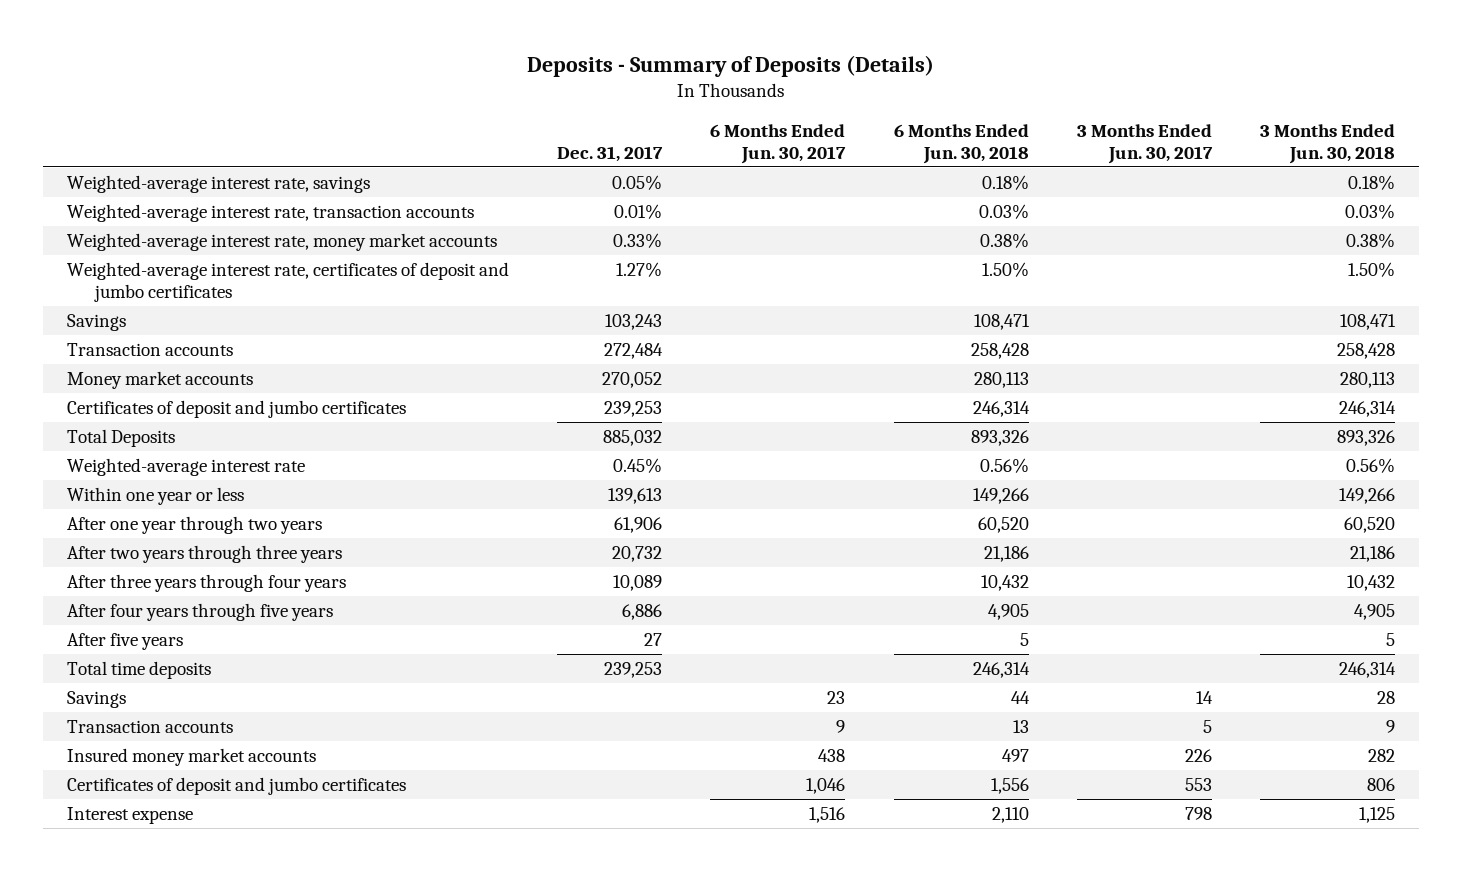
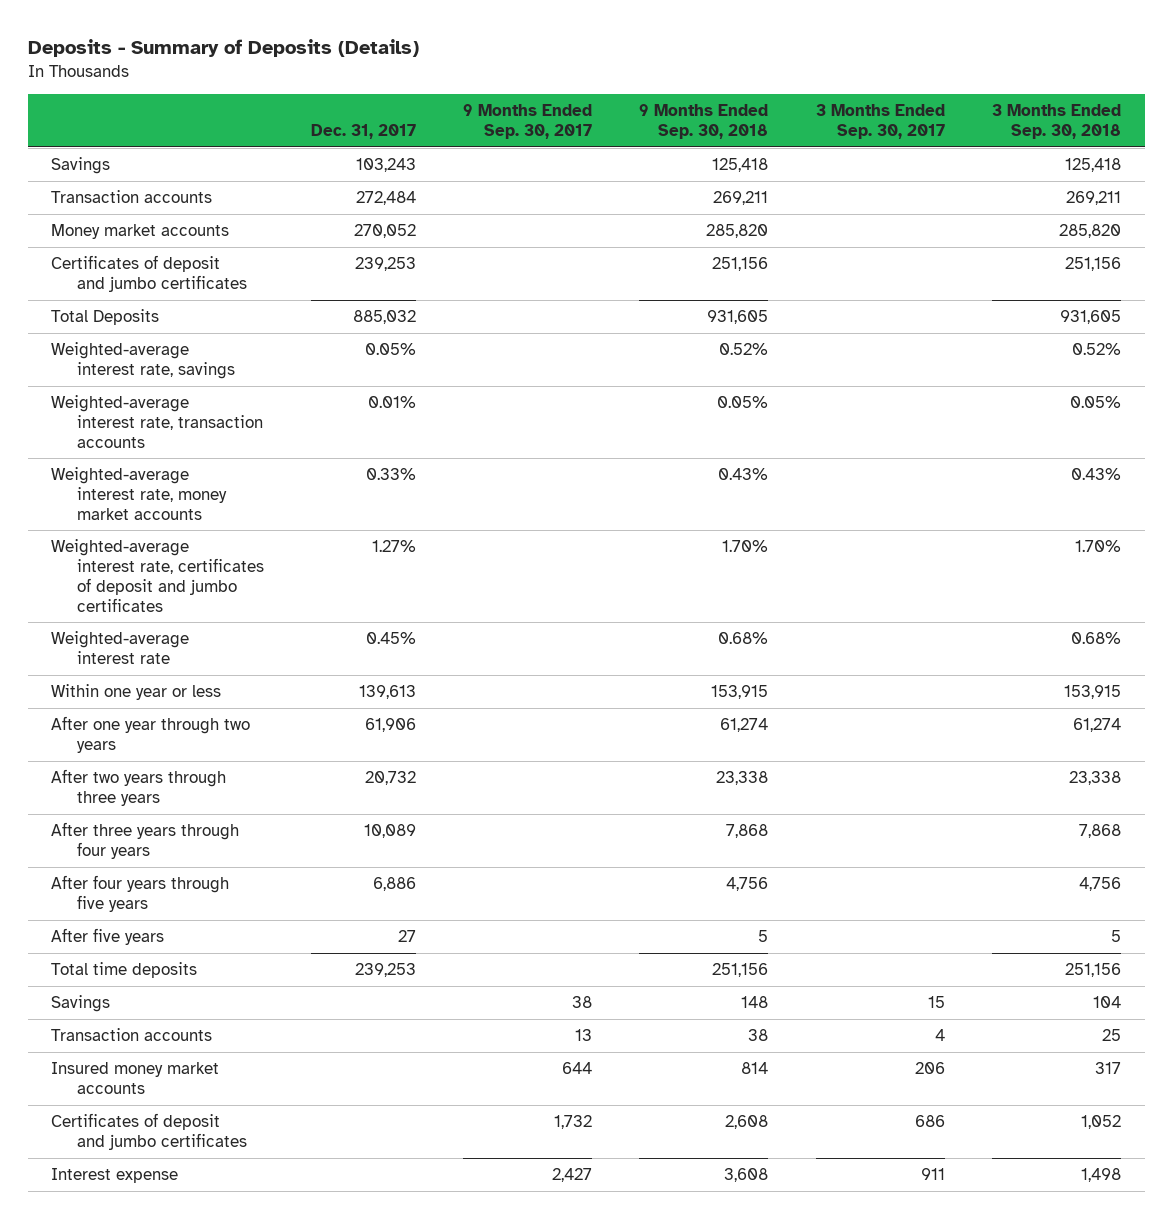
[710,123,847,164] 6 Months Ended Jun. 30, 2017 -> none
[893,123,1029,164] 6 Months Ended Jun. 30, 2018 -> none
[1076,123,1213,164] 3 Months Ended Jun. 30, 2017 -> none
[1259,123,1395,164] 3 Months Ended Jun. 30, 2018 -> none
none -> [463,104,593,140] 9 Months Ended Sep. 30, 2017
none -> [639,104,769,140] 9 Months Ended Sep. 30, 2018
none -> [815,104,945,140] 3 Months Ended Sep. 30, 2017
none -> [991,104,1121,140] 3 Months Ended Sep. 30, 2018
[67,174,371,193] Weighted-average interest rate, savings -> [51,342,235,380] Weighted-average interest rate, savings
[67,203,475,222] Weighted-average interest rate, transaction accounts -> [51,395,263,448] Weighted-average interest rate, transaction accounts
[67,232,498,251] Weighted-average interest rate, money market accounts -> [51,467,227,520] Weighted-average interest rate, money market accounts
[67,261,510,302] Weighted-average interest rate, certificates of deposit and jumbo certificates -> [51,539,264,612] Weighted-average interest rate, certificates of deposit and jumbo certificates

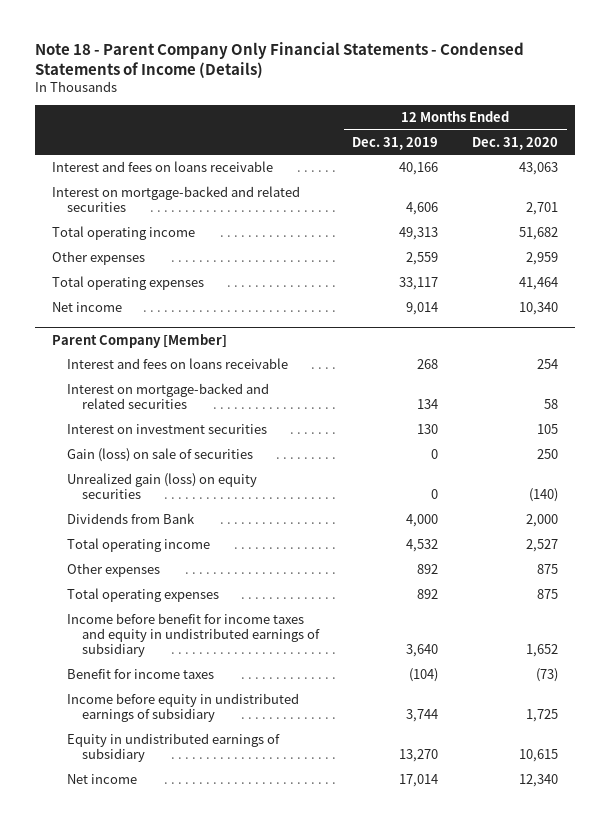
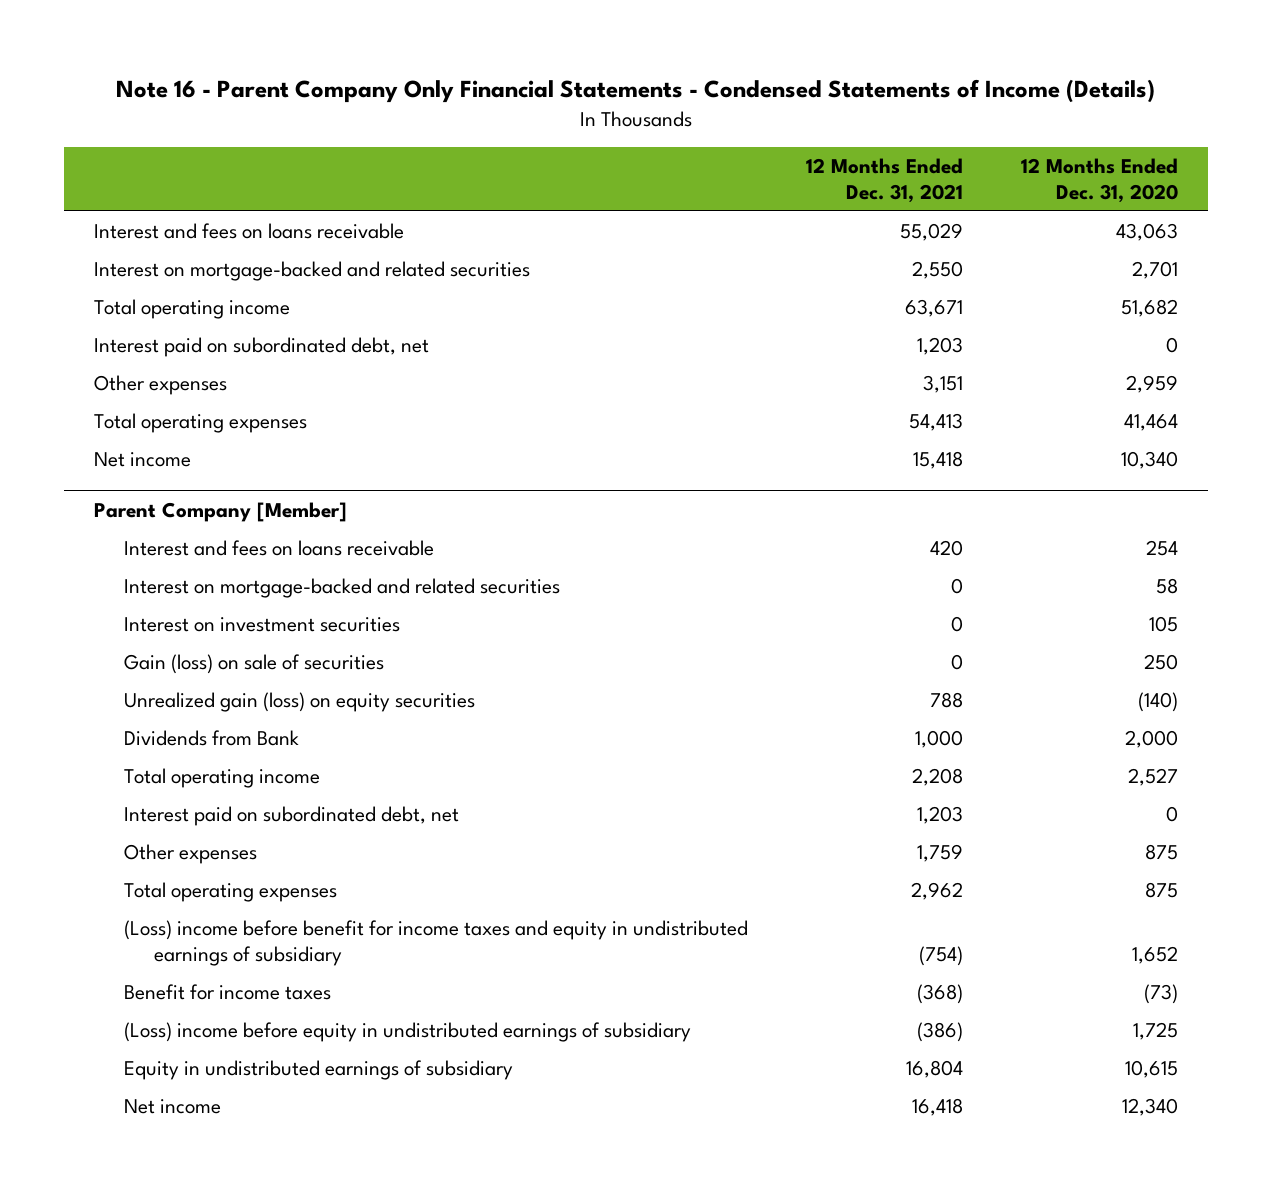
[34,41,524,78] Note 18 - Parent Company Only Financial Statements - Condensed Statements of Income (Details) -> [116,79,1156,104] Note 16 - Parent Company Only Financial Statements - Condensed Statements of Income (Details)
[352,136,439,150] Dec. 31, 2019 -> none
none -> [805,158,963,203] 12 Months Ended Dec. 31, 2021
none -> [93,337,429,358] Interest paid on subordinated debt, net
none -> [123,806,459,827] Interest paid on subordinated debt, net
[66,612,320,658] Income before benefit for income taxes and equity in undistributed earnings of subsidiary -> [123,920,748,966] (Loss) income before benefit for income taxes and equity in undistributed earnings of subsidiary
[66,692,299,723] Income before equity in undistributed earnings of subsidiary -> [123,1022,691,1043] (Loss) income before equity in undistributed earnings of subsidiary

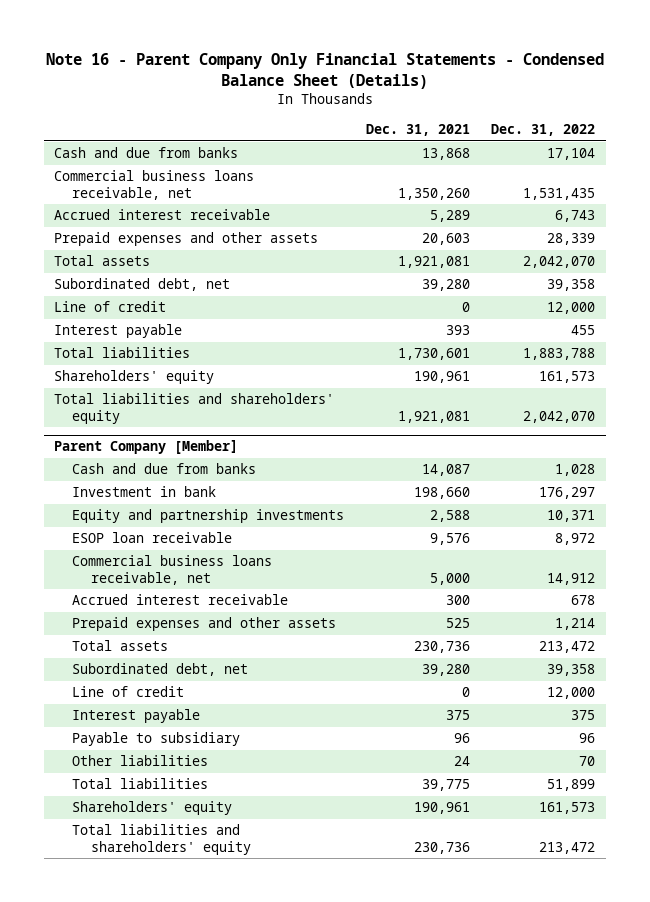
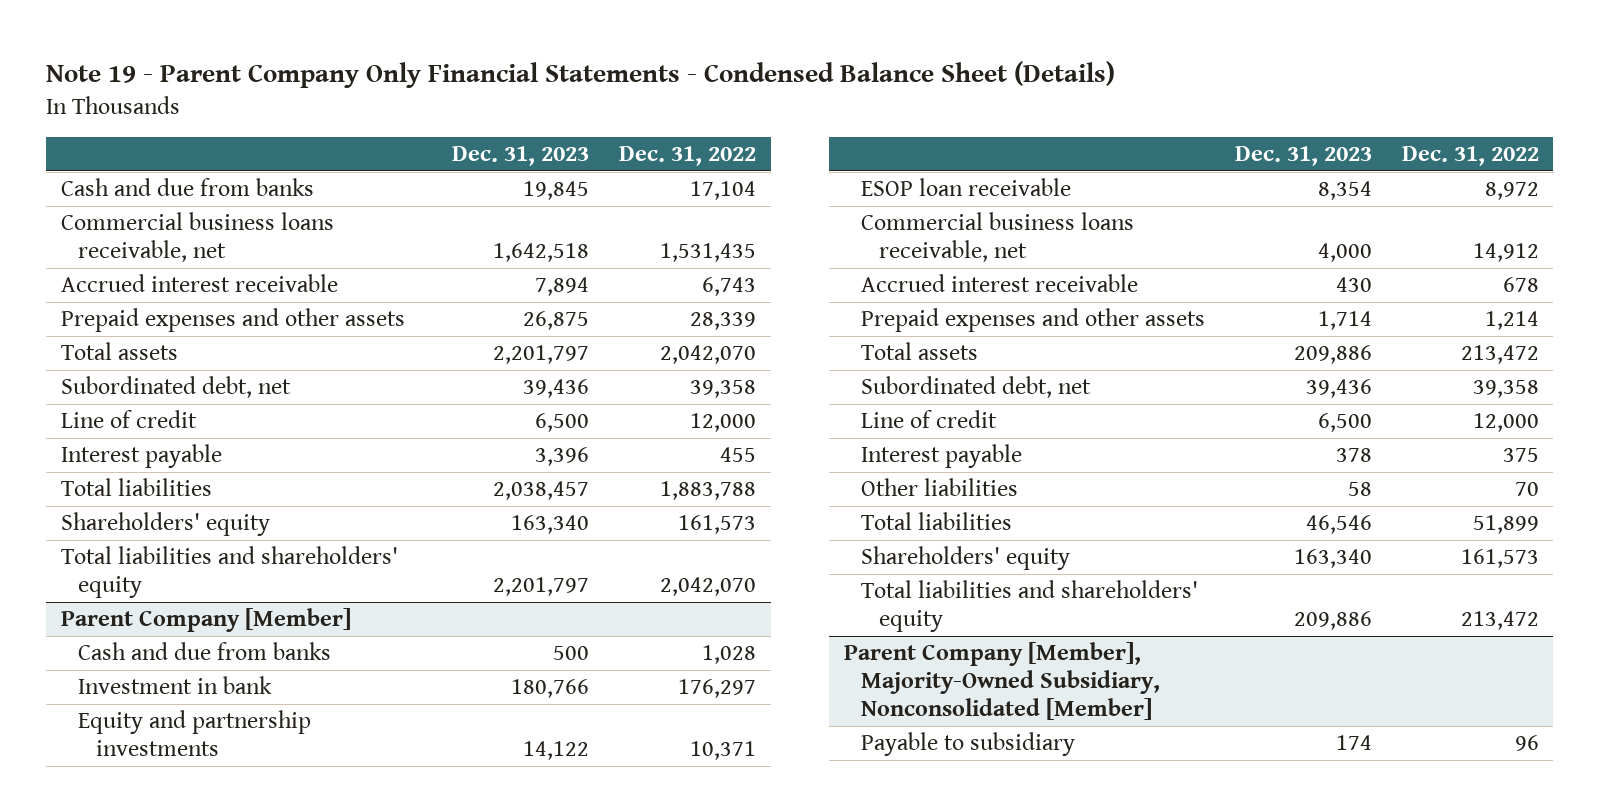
[45,52,604,90] Note 16 - Parent Company Only Financial Statements - Condensed Balance Sheet (Details) -> [45,61,1115,89] Note 19 - Parent Company Only Financial Statements - Condensed Balance Sheet (Details)
[365,124,470,137] Dec. 31, 2021 -> none
none -> [451,146,589,167] Dec. 31, 2023
[72,732,241,747] Payable to subsidiary -> none
none -> [843,642,1161,721] Parent Company [Member], Majority-Owned Subsidiary, Nonconsolidated [Member]
none -> [861,732,1076,757] Payable to subsidiary

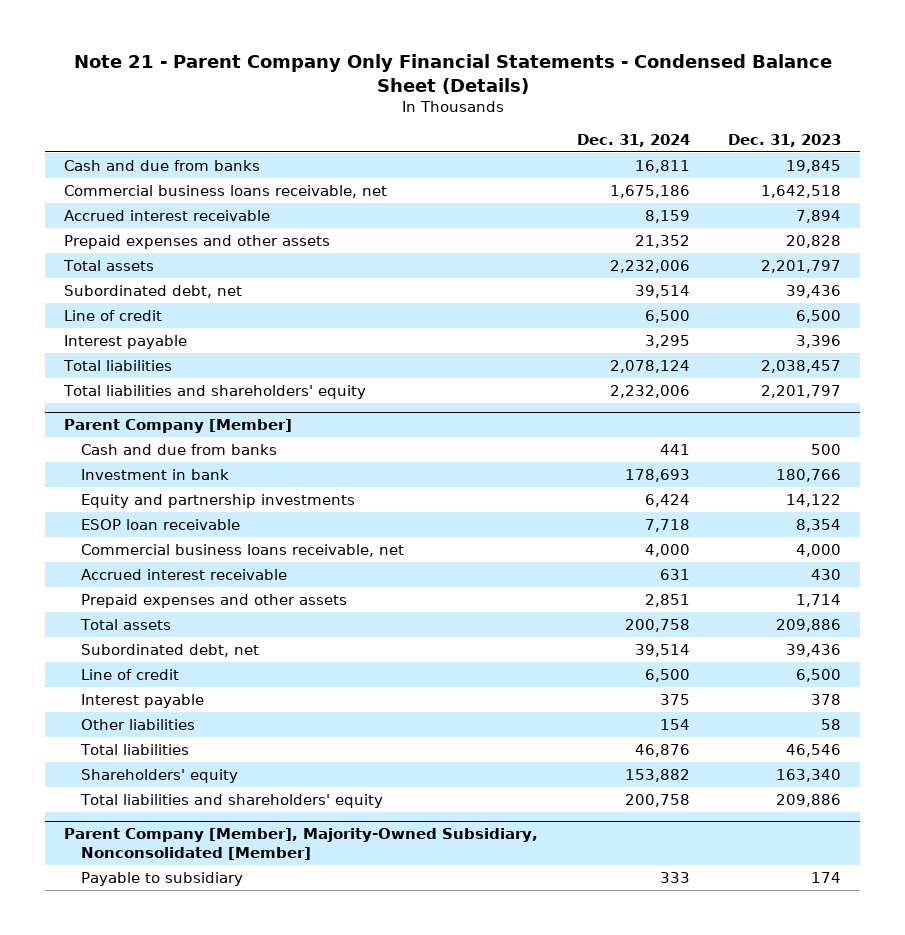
[45,61,1115,89] Note 19 - Parent Company Only Financial Statements - Condensed Balance Sheet (Details) -> [73,54,832,94] Note 21 - Parent Company Only Financial Statements - Condensed Balance Sheet (Details)
[618,146,756,167] Dec. 31, 2022 -> none
none -> [576,133,690,147] Dec. 31, 2024
[522,311,589,331] 26,875 -> [785,234,841,248] 20,828
[60,512,270,537] Shareholders' equity -> none

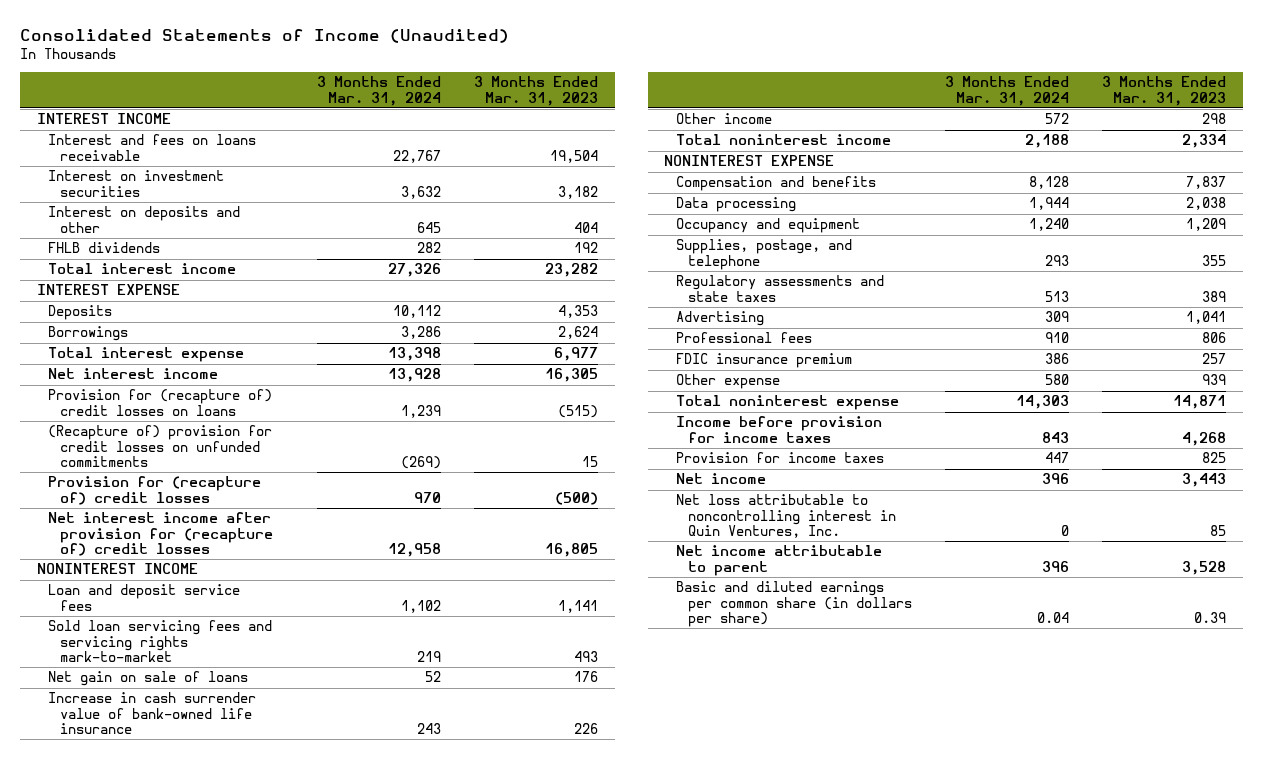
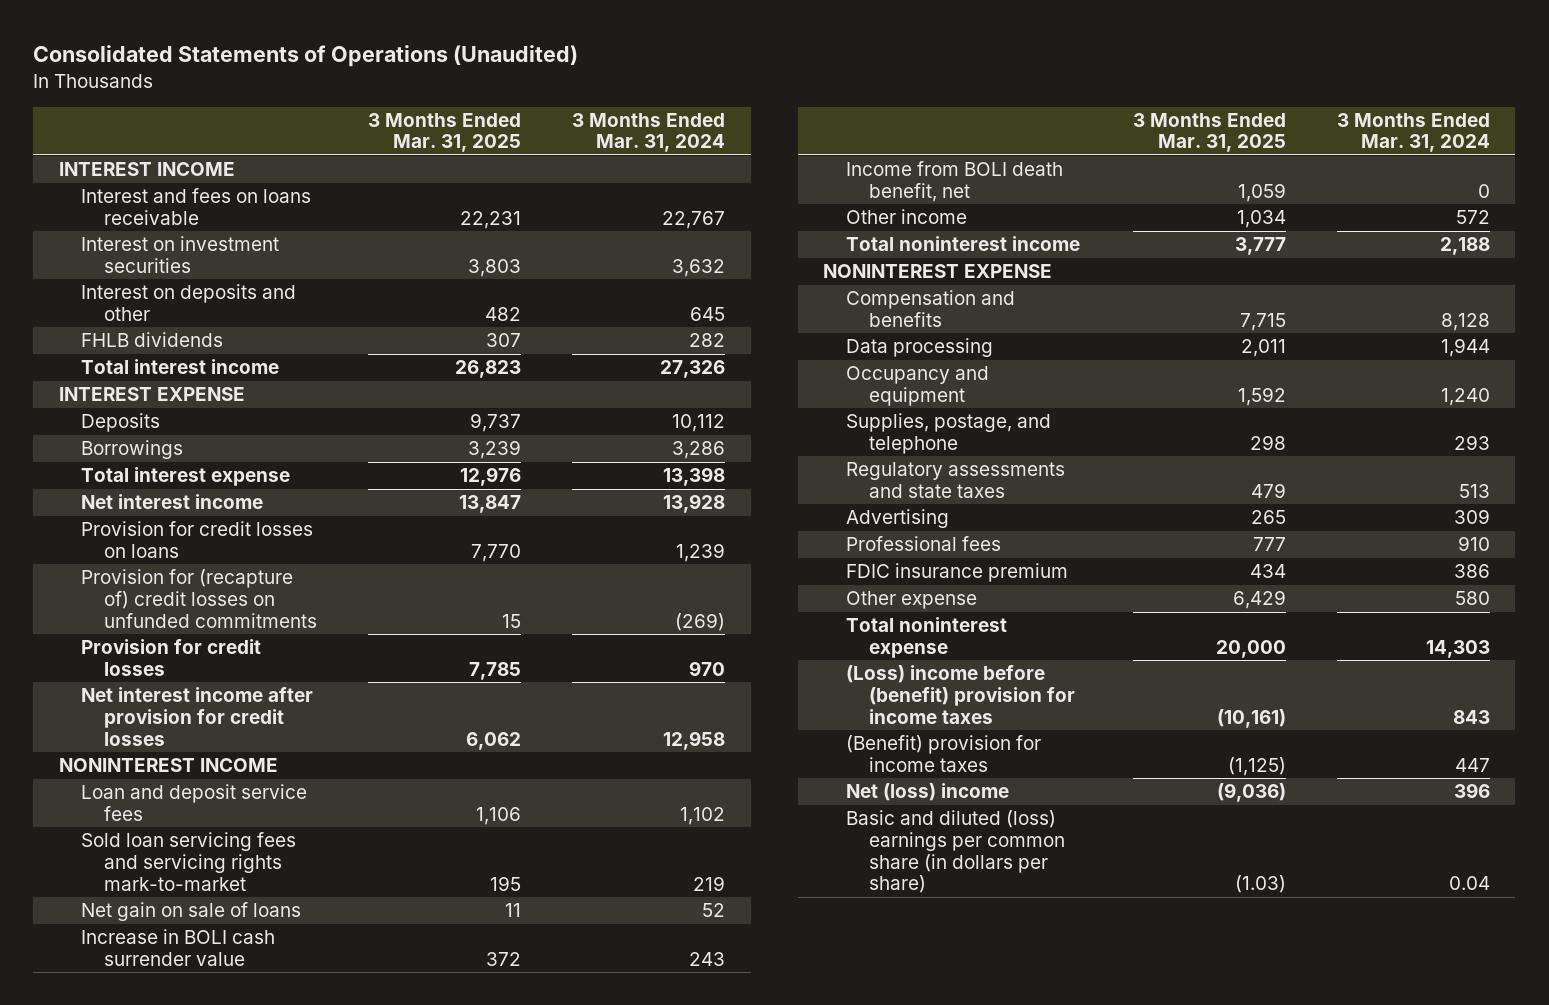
[20,28,510,43] Consolidated Statements of Income (Unaudited) -> [33,45,579,68] Consolidated Statements of Operations (Unaudited)
[474,76,599,106] 3 Months Ended Mar. 31, 2023 -> none
none -> [368,112,522,153] 3 Months Ended Mar. 31, 2025
[48,389,273,416] Provision for (recapture of) credit losses on loans -> [81,521,314,558] Provision for credit losses on loans
[48,425,273,467] (Recapture of) provision for credit losses on unfunded commitments -> [81,569,318,628] Provision for (recapture of) credit losses on unfunded commitments
[48,476,262,505] Provision for (recapture of) credit losses -> [81,639,262,676] Provision for credit losses
[48,512,274,556] Net interest income after provision for (recapture of) credit losses -> [81,687,314,746] Net interest income after provision for credit losses
[48,692,257,734] Increase in cash surrender value of bank-owned life insurance -> [81,929,276,966] Increase in BOLI cash surrender value
none -> [845,161,1063,202] Income from BOLI death benefit, net
[676,494,896,538] Net loss attributable to noncontrolling interest in Quin Ventures, Inc. -> none
[676,545,883,576] Net income attributable to parent -> none
[676,416,883,443] Income before provision for income taxes -> [845,665,1075,724] (Loss) income before (benefit) provision for income taxes
[676,452,885,464] Provision for income taxes -> [845,735,1041,772] (Benefit) provision for income taxes
[676,473,767,485] Net income -> [845,783,1009,802] Net (loss) income
[676,581,912,627] Basic and diluted earnings per common share (in dollars per share) -> [845,810,1065,894] Basic and diluted (loss) earnings per common share (in dollars per share)

